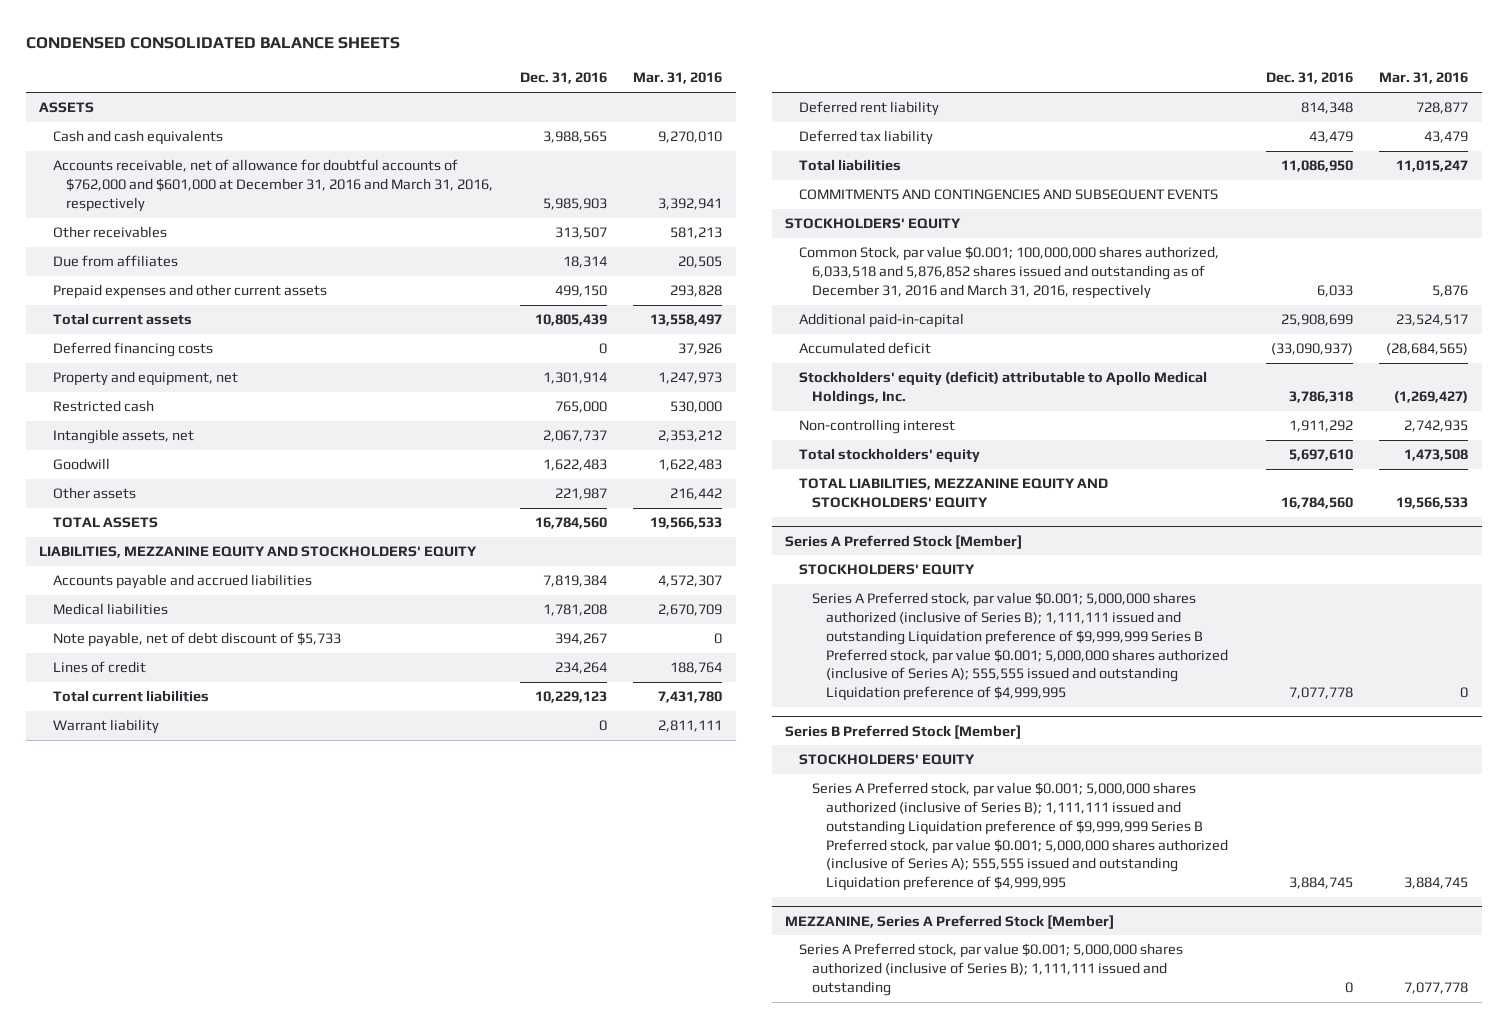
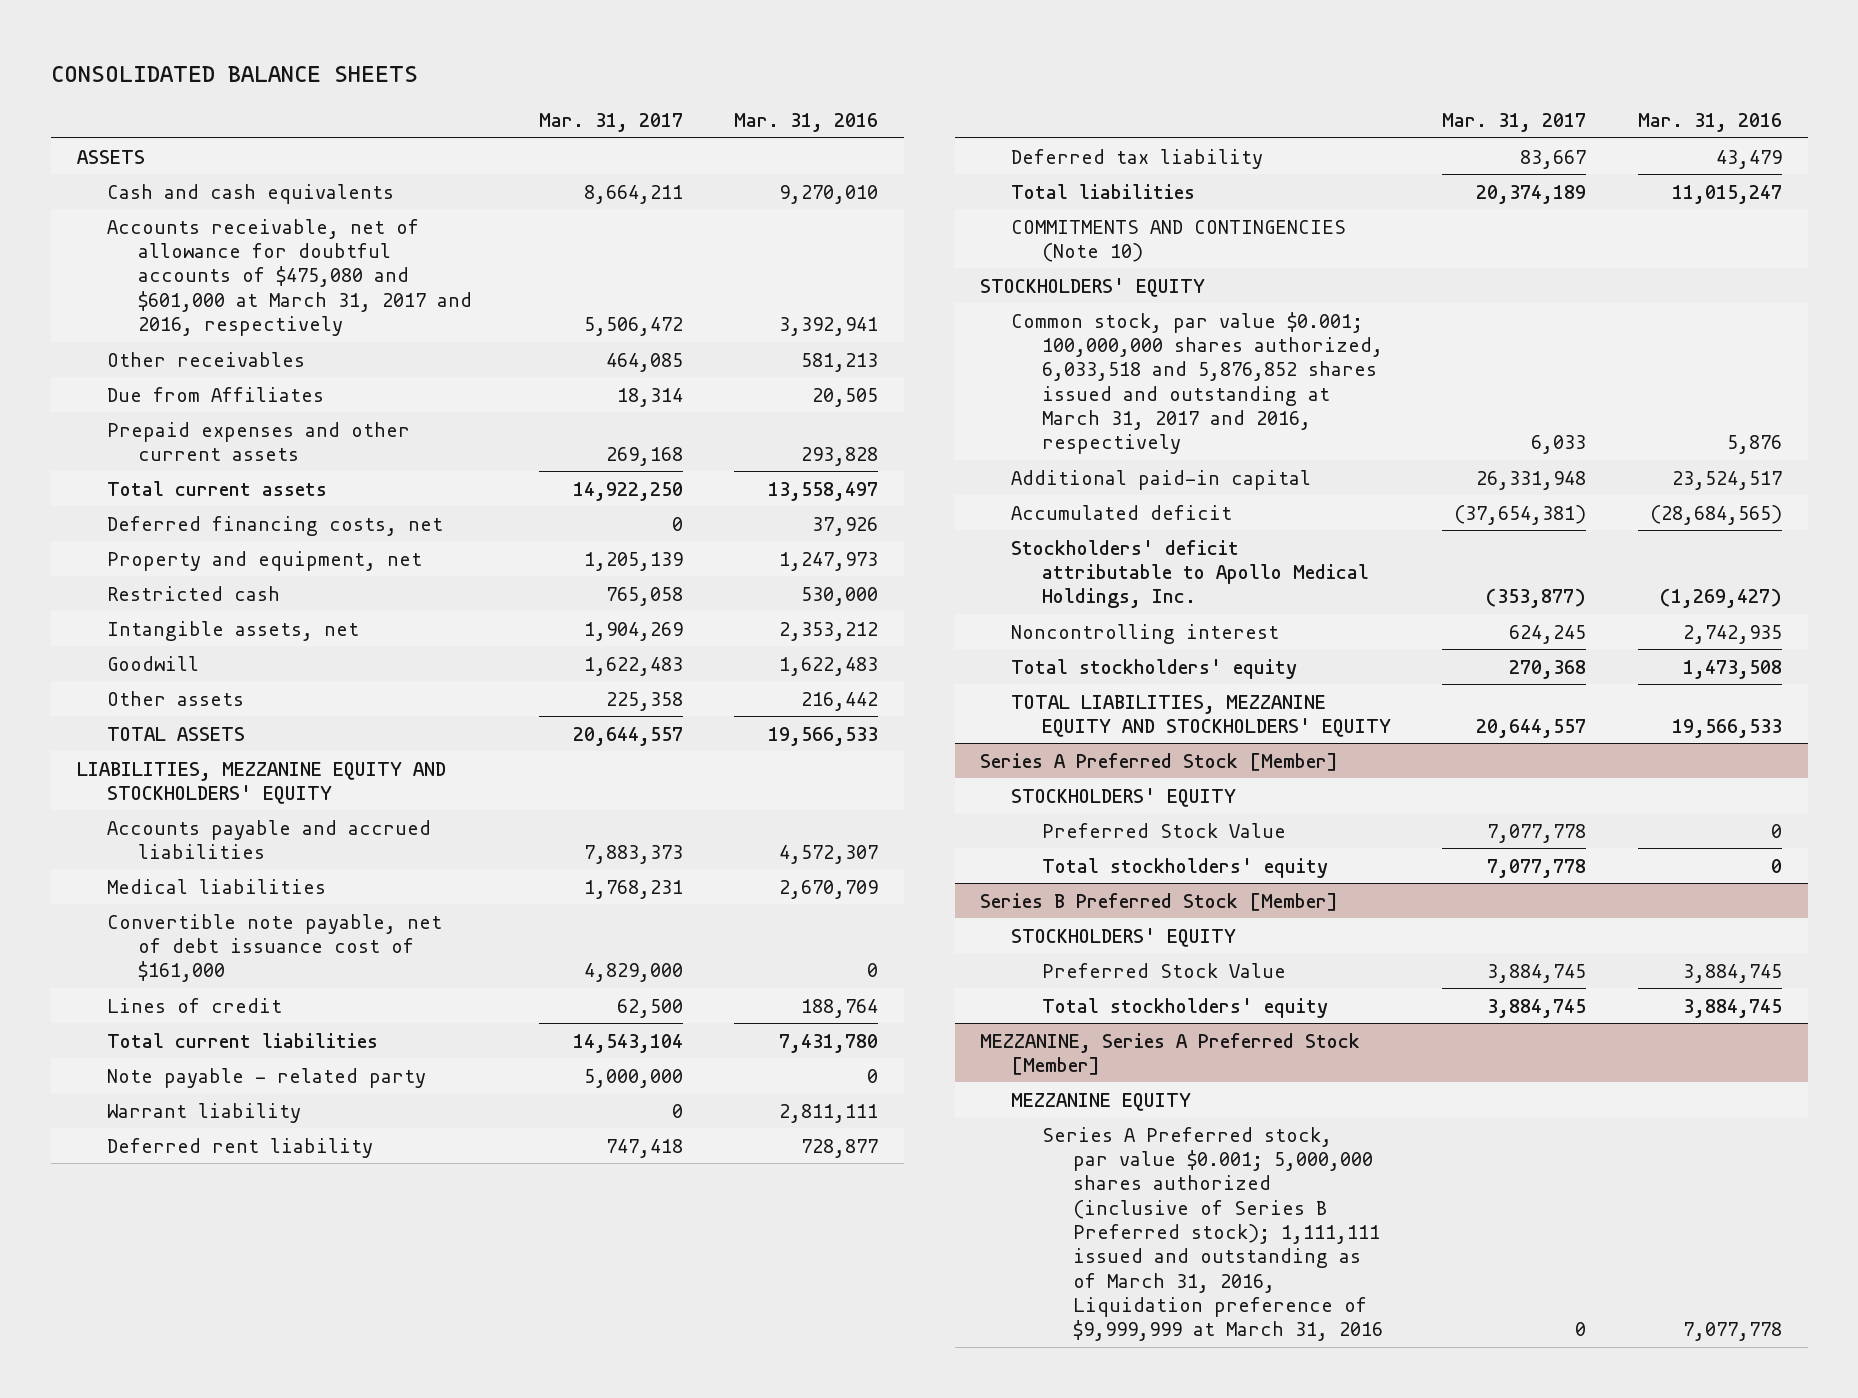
[25,37,400,50] CONDENSED CONSOLIDATED BALANCE SHEETS -> [50,66,418,83] CONSOLIDATED BALANCE SHEETS
[519,72,607,85] Dec. 31, 2016 -> none
none -> [538,112,683,132] Mar. 31, 2017
[52,159,494,212] Accounts receivable, net of allowance for doubtful accounts of $762,000 and $601,000 at December 31, 2016 and March 31, 2016, respectively -> [107,218,473,336] Accounts receivable, net of allowance for doubtful accounts of $475,080 and $601,000 at March 31, 2017 and 2016, respectively
[52,255,178,268] Due from affiliates -> [107,386,325,402] Due from Affiliates
[52,342,213,358] Deferred financing costs -> [107,515,444,536] Deferred financing costs, net
[52,632,341,648] Note payable, net of debt discount of $5,733 -> none
none -> [107,913,443,983] Convertible note payable, net of debt issuance cost of $161,000
none -> [107,1067,427,1088] Note payable - related party
[798,189,1218,201] COMMITMENTS AND CONTINGENCIES AND SUBSEQUENT EVENTS -> [1011,219,1347,262] COMMITMENTS AND CONTINGENCIES (Note 10)
[798,246,1219,299] Common Stock, par value $0.001; 100,000,000 shares authorized, 6,033,518 and 5,876,852 shares issued and outstanding as of December 31, 2016 and March 31, 2016, respectively -> [1011,311,1383,455] Common stock, par value $0.001; 100,000,000 shares authorized, 6,033,518 and 5,876,852 shares issued and outstanding at March 31, 2017 and 2016, respectively
[798,313,964,329] Additional paid-in-capital -> [1011,469,1312,490] Additional paid-in capital
[798,371,1207,406] Stockholders' equity (deficit) attributable to Apollo Medical Holdings, Inc. -> [1011,539,1369,609] Stockholders' deficit attributable to Apollo Medical Holdings, Inc.
[798,419,955,435] Non-controlling interest -> [1011,623,1280,644] Noncontrolling interest
[812,592,1228,702] Series A Preferred stock, par value $0.001; 5,000,000 shares authorized (inclusive of Series B); 1,111,111 issued and outstanding Liquidation preference of $9,999,999 Series B Preferred stock, par value $0.001; 5,000,000 shares authorized (inclusive of Series A); 555,555 issued and outstanding Liquidation preference of $4,999,995 -> [1041,822,1286,838] Preferred Stock Value
none -> [1041,857,1328,878] Total stockholders' equity
[812,782,1228,892] Series A Preferred stock, par value $0.001; 5,000,000 shares authorized (inclusive of Series B); 1,111,111 issued and outstanding Liquidation preference of $9,999,999 Series B Preferred stock, par value $0.001; 5,000,000 shares authorized (inclusive of Series A); 555,555 issued and outstanding Liquidation preference of $4,999,995 -> [1041,962,1286,978] Preferred Stock Value
none -> [1041,997,1328,1018] Total stockholders' equity
none -> [1011,1092,1192,1111] MEZZANINE EQUITY
[798,943,1183,996] Series A Preferred stock, par value $0.001; 5,000,000 shares authorized (inclusive of Series B); 1,111,111 issued and outstanding -> [1041,1126,1383,1342] Series A Preferred stock, par value $0.001; 5,000,000 shares authorized (inclusive of Series B Preferred stock); 1,111,111 issued and outstanding as of March 31, 2016, Liquidation preference of $9,999,999 at March 31, 2016

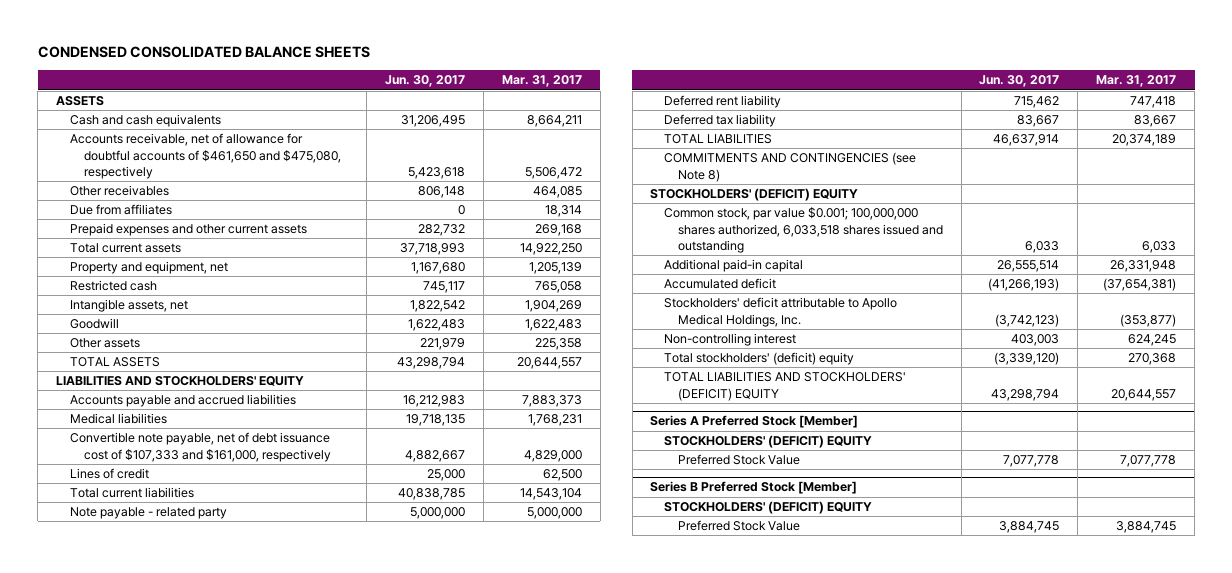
[50,66,418,83] CONSOLIDATED BALANCE SHEETS -> [37,46,370,59] CONDENSED CONSOLIDATED BALANCE SHEETS
[734,112,879,132] Mar. 31, 2016 -> none
none -> [385,75,466,88] Jun. 30, 2017
[107,218,473,336] Accounts receivable, net of allowance for doubtful accounts of $475,080 and $601,000 at March 31, 2017 and 2016, respectively -> [69,133,341,179] Accounts receivable, net of allowance for doubtful accounts of $461,650 and $475,080, respectively
[107,386,325,402] Due from Affiliates -> [69,204,172,216] Due from affiliates
[107,515,444,536] Deferred financing costs, net -> none
[76,761,446,804] LIABILITIES, MEZZANINE EQUITY AND STOCKHOLDERS' EQUITY -> [56,376,305,387] LIABILITIES AND STOCKHOLDERS' EQUITY
[107,913,443,983] Convertible note payable, net of debt issuance cost of $161,000 -> [69,432,331,462] Convertible note payable, net of debt issuance cost of $107,333 and $161,000, respectively
[107,1102,302,1123] Warrant liability -> none
[1011,183,1196,199] Total liabilities -> [664,134,773,145] TOTAL LIABILITIES
[1011,219,1347,262] COMMITMENTS AND CONTINGENCIES (Note 10) -> [664,152,917,182] COMMITMENTS AND CONTINGENCIES (see Note 8)
[980,277,1206,297] STOCKHOLDERS' EQUITY -> [650,188,859,202] STOCKHOLDERS' (DEFICIT) EQUITY
[1011,311,1383,455] Common stock, par value $0.001; 100,000,000 shares authorized, 6,033,518 and 5,876,852 shares issued and outstanding at March 31, 2017 and 2016, respectively -> [664,207,943,253] Common stock, par value $0.001; 100,000,000 shares authorized, 6,033,518 shares issued and outstanding
[1011,623,1280,644] Noncontrolling interest -> [664,333,797,347] Non-controlling interest
[1011,658,1298,679] Total stockholders' equity -> [664,352,855,366] Total stockholders' (deficit) equity
[1011,694,1391,737] TOTAL LIABILITIES, MEZZANINE EQUITY AND STOCKHOLDERS' EQUITY -> [664,372,907,401] TOTAL LIABILITIES AND STOCKHOLDERS' (DEFICIT) EQUITY
[1011,787,1237,807] STOCKHOLDERS' EQUITY -> [664,435,873,449] STOCKHOLDERS' (DEFICIT) EQUITY
[1041,857,1328,878] Total stockholders' equity -> none
[1011,927,1237,947] STOCKHOLDERS' EQUITY -> [664,501,873,515] STOCKHOLDERS' (DEFICIT) EQUITY
[1041,997,1328,1018] Total stockholders' equity -> none
[980,1032,1361,1075] MEZZANINE, Series A Preferred Stock [Member] -> none
[1011,1092,1192,1111] MEZZANINE EQUITY -> none
[1041,1126,1383,1342] Series A Preferred stock, par value $0.001; 5,000,000 shares authorized (inclusive of Series B Preferred stock); 1,111,111 issued and outstanding as of March 31, 2016, Liquidation preference of $9,999,999 at March 31, 2016 -> none

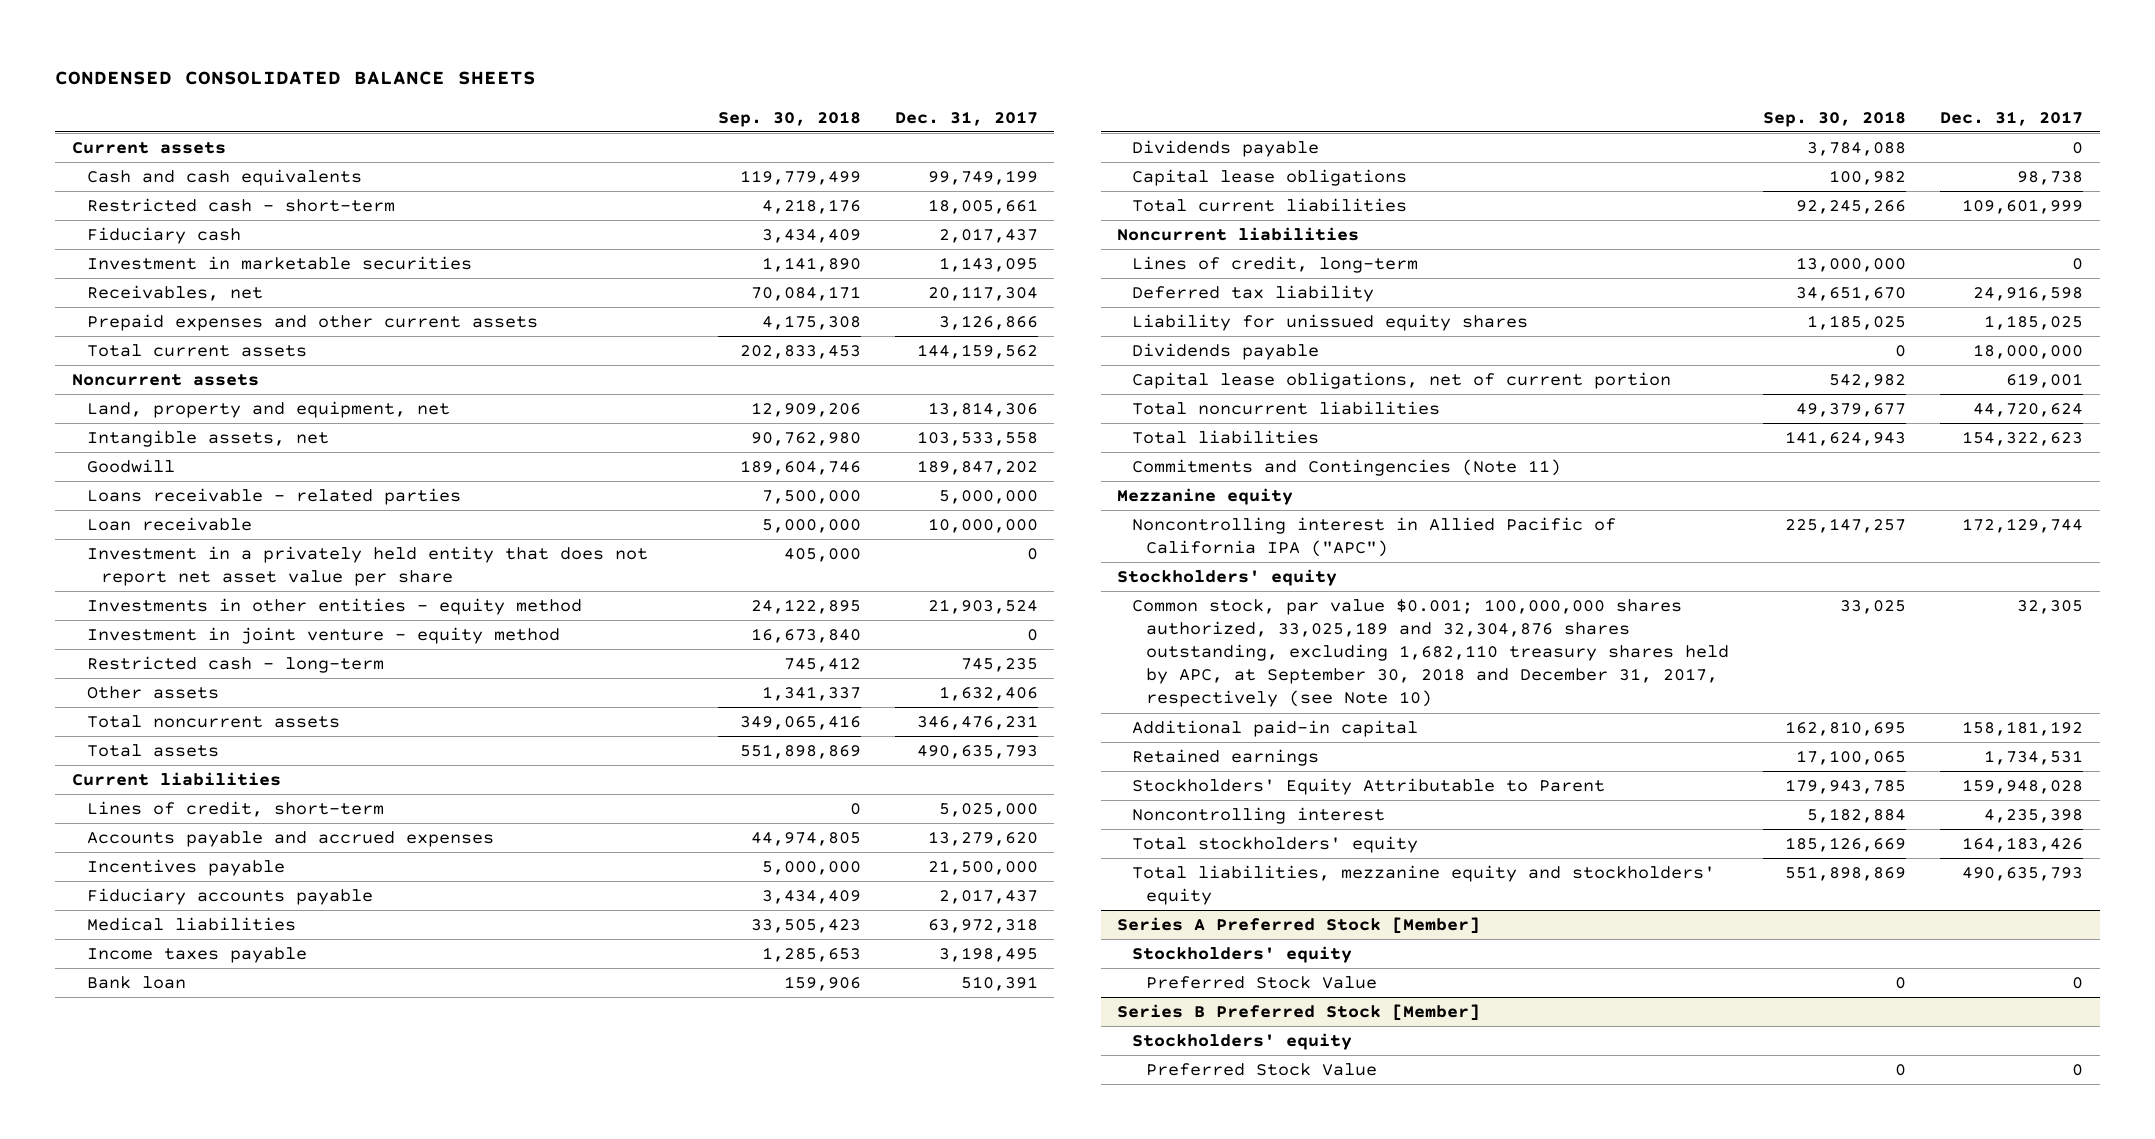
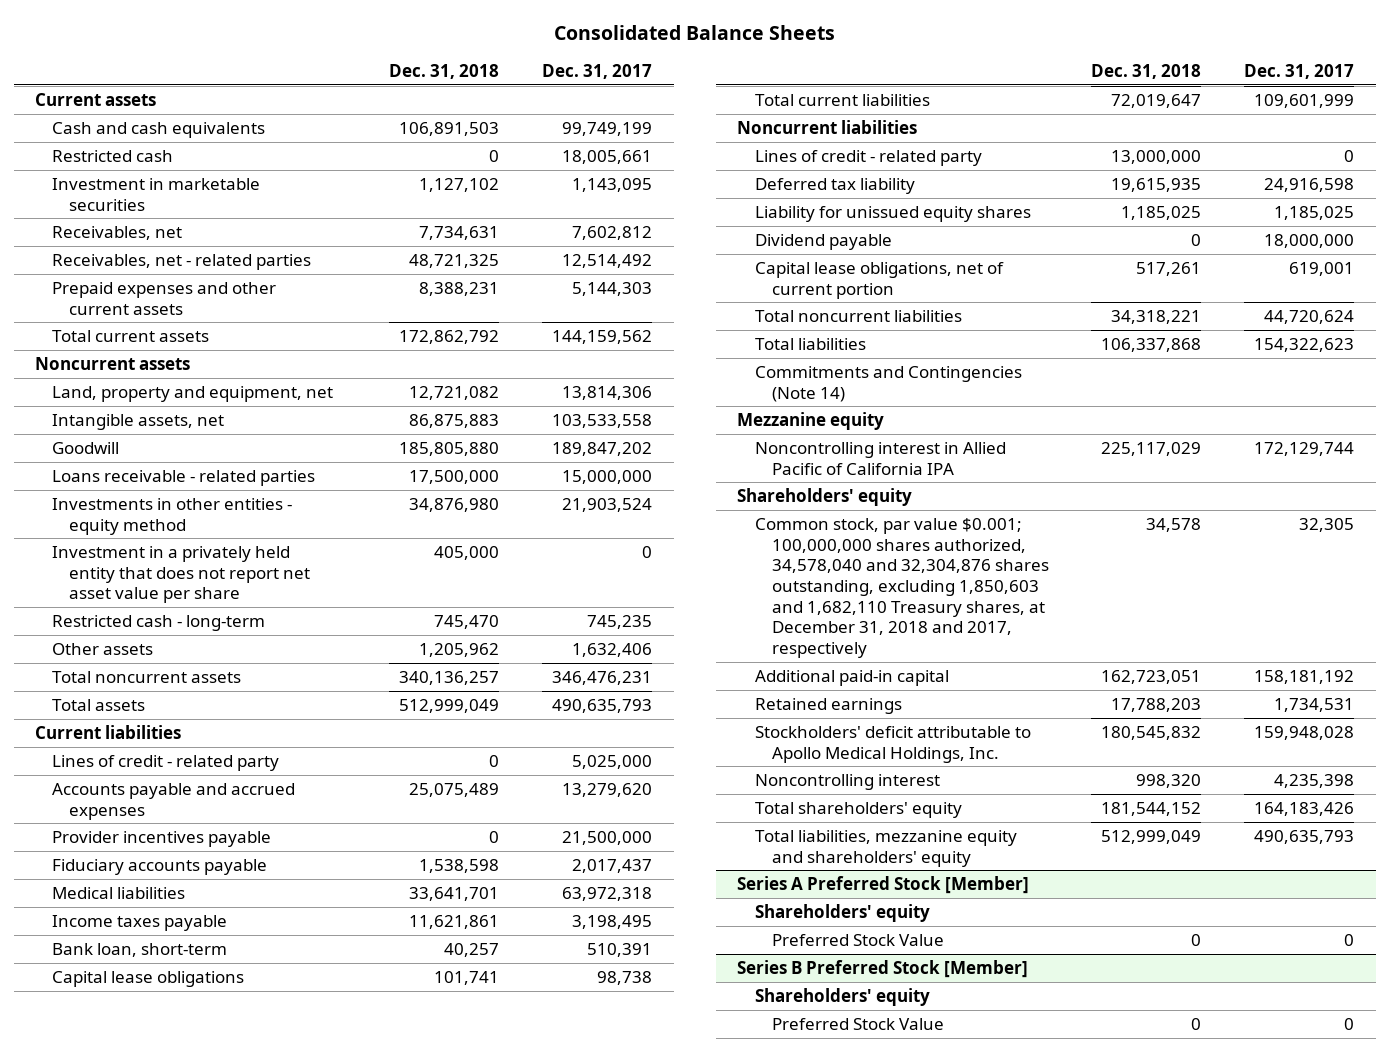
[55,71,537,86] CONDENSED CONSOLIDATED BALANCE SHEETS -> [553,25,835,41] Consolidated Balance Sheets
[717,110,861,127] Sep. 30, 2018 -> none
none -> [389,63,500,79] Dec. 31, 2018
[86,227,241,245] Fiduciary cash -> none
[86,198,395,213] Restricted cash - short-term -> [52,149,174,162] Restricted cash
[927,286,1038,302] 20,117,304 -> [572,225,653,240] 7,602,812
none -> [52,253,312,270] Receivables, net - related parties
[938,315,1038,331] 3,126,866 -> [572,281,653,296] 5,144,303
[86,517,252,532] Loan receivable -> none
[938,490,1038,505] 5,000,000 -> [562,469,653,484] 15,000,000
[86,627,560,645] Investment in joint venture - equity method -> none
[86,546,648,587] Investment in a privately held entity that does not report net asset value per share -> [52,545,311,604] Investment in a privately held entity that does not report net asset value per share
[86,801,384,818] Lines of credit, short-term -> [52,754,280,771] Lines of credit - related party
[86,859,285,877] Incentives payable -> [52,830,272,847] Provider incentives payable
[1131,140,1319,158] Dividends payable -> none
[86,976,186,990] Bank loan -> [52,942,228,957] Bank loan, short-term
[1131,256,1418,274] Lines of credit, long-term -> none
none -> [754,149,982,166] Lines of credit - related party
[1131,343,1319,361] Dividends payable -> [754,233,892,250] Dividend payable
[1131,459,1561,477] Commitments and Contingencies (Note 11) -> [754,365,1022,402] Commitments and Contingencies (Note 14)
[1131,517,1616,558] Noncontrolling interest in Allied Pacific of California IPA ("APC") -> [754,441,1006,475] Noncontrolling interest in Allied Pacific of California IPA
[1117,569,1338,587] Stockholders' equity -> [737,487,913,506] Shareholders' equity
[1131,599,1730,708] Common stock, par value $0.001; 100,000,000 shares authorized, 33,025,189 and 32,304,876 shares outstanding, excluding 1,682,110 treasury shares held by APC, at September 30, 2018 and December 31, 2017, respectively (see Note 10) -> [754,517,1049,658] Common stock, par value $0.001; 100,000,000 shares authorized, 34,578,040 and 32,304,876 shares outstanding, excluding 1,850,603 and 1,682,110 Treasury shares, at December 31, 2018 and 2017, respectively
[1131,778,1605,796] Stockholders' Equity Attributable to Parent -> [754,725,1031,763] Stockholders' deficit attributable to Apollo Medical Holdings, Inc.
[1131,836,1418,854] Total stockholders' equity -> [754,801,962,818] Total shareholders' equity
[1131,865,1715,906] Total liabilities, mezzanine equity and stockholders' equity -> [754,829,1017,867] Total liabilities, mezzanine equity and shareholders' equity
[1131,946,1352,964] Stockholders' equity -> [754,903,930,922] Shareholders' equity
[1131,1033,1352,1051] Stockholders' equity -> [754,987,930,1006] Shareholders' equity

